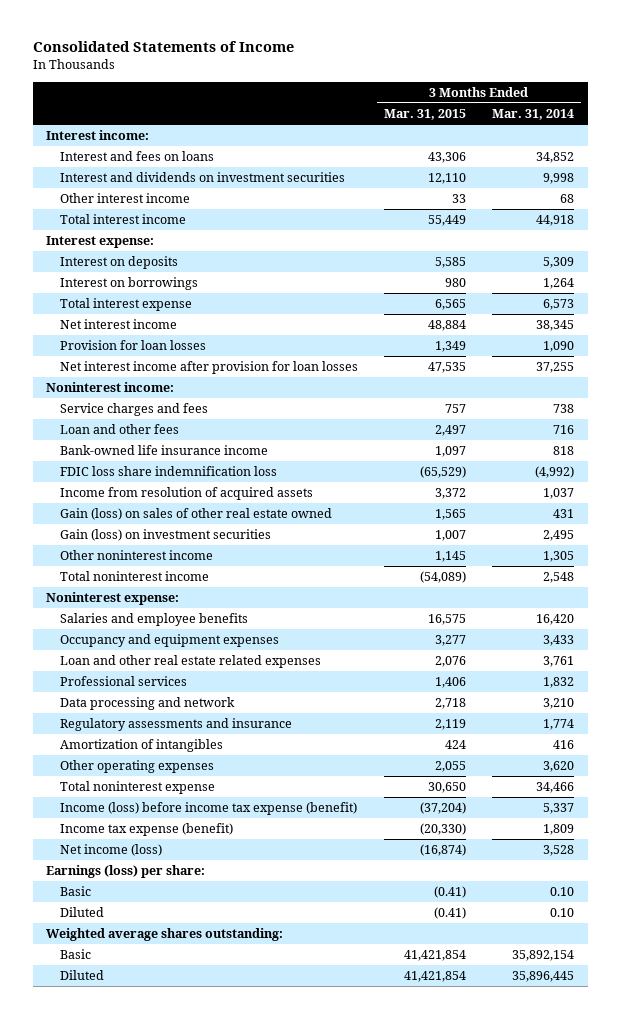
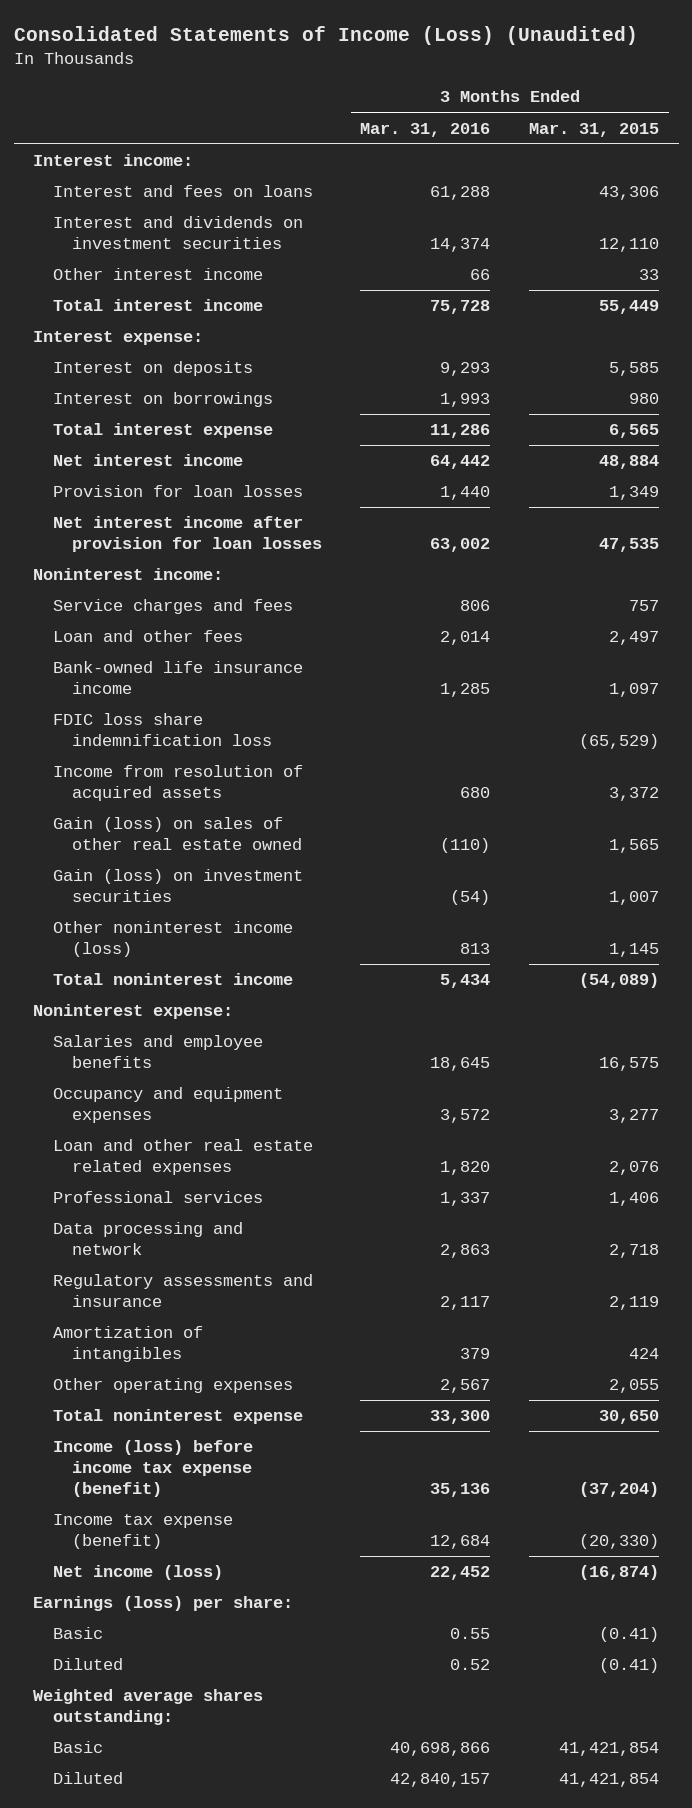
[32,41,294,53] Consolidated Statements of Income -> [13,25,638,45] Consolidated Statements of Income (Loss) (Unaudited)
[492,109,575,121] Mar. 31, 2014 -> none
none -> [360,122,491,137] Mar. 31, 2016
[59,550,213,561] Other noninterest income -> [52,921,293,958] Other noninterest income (loss)

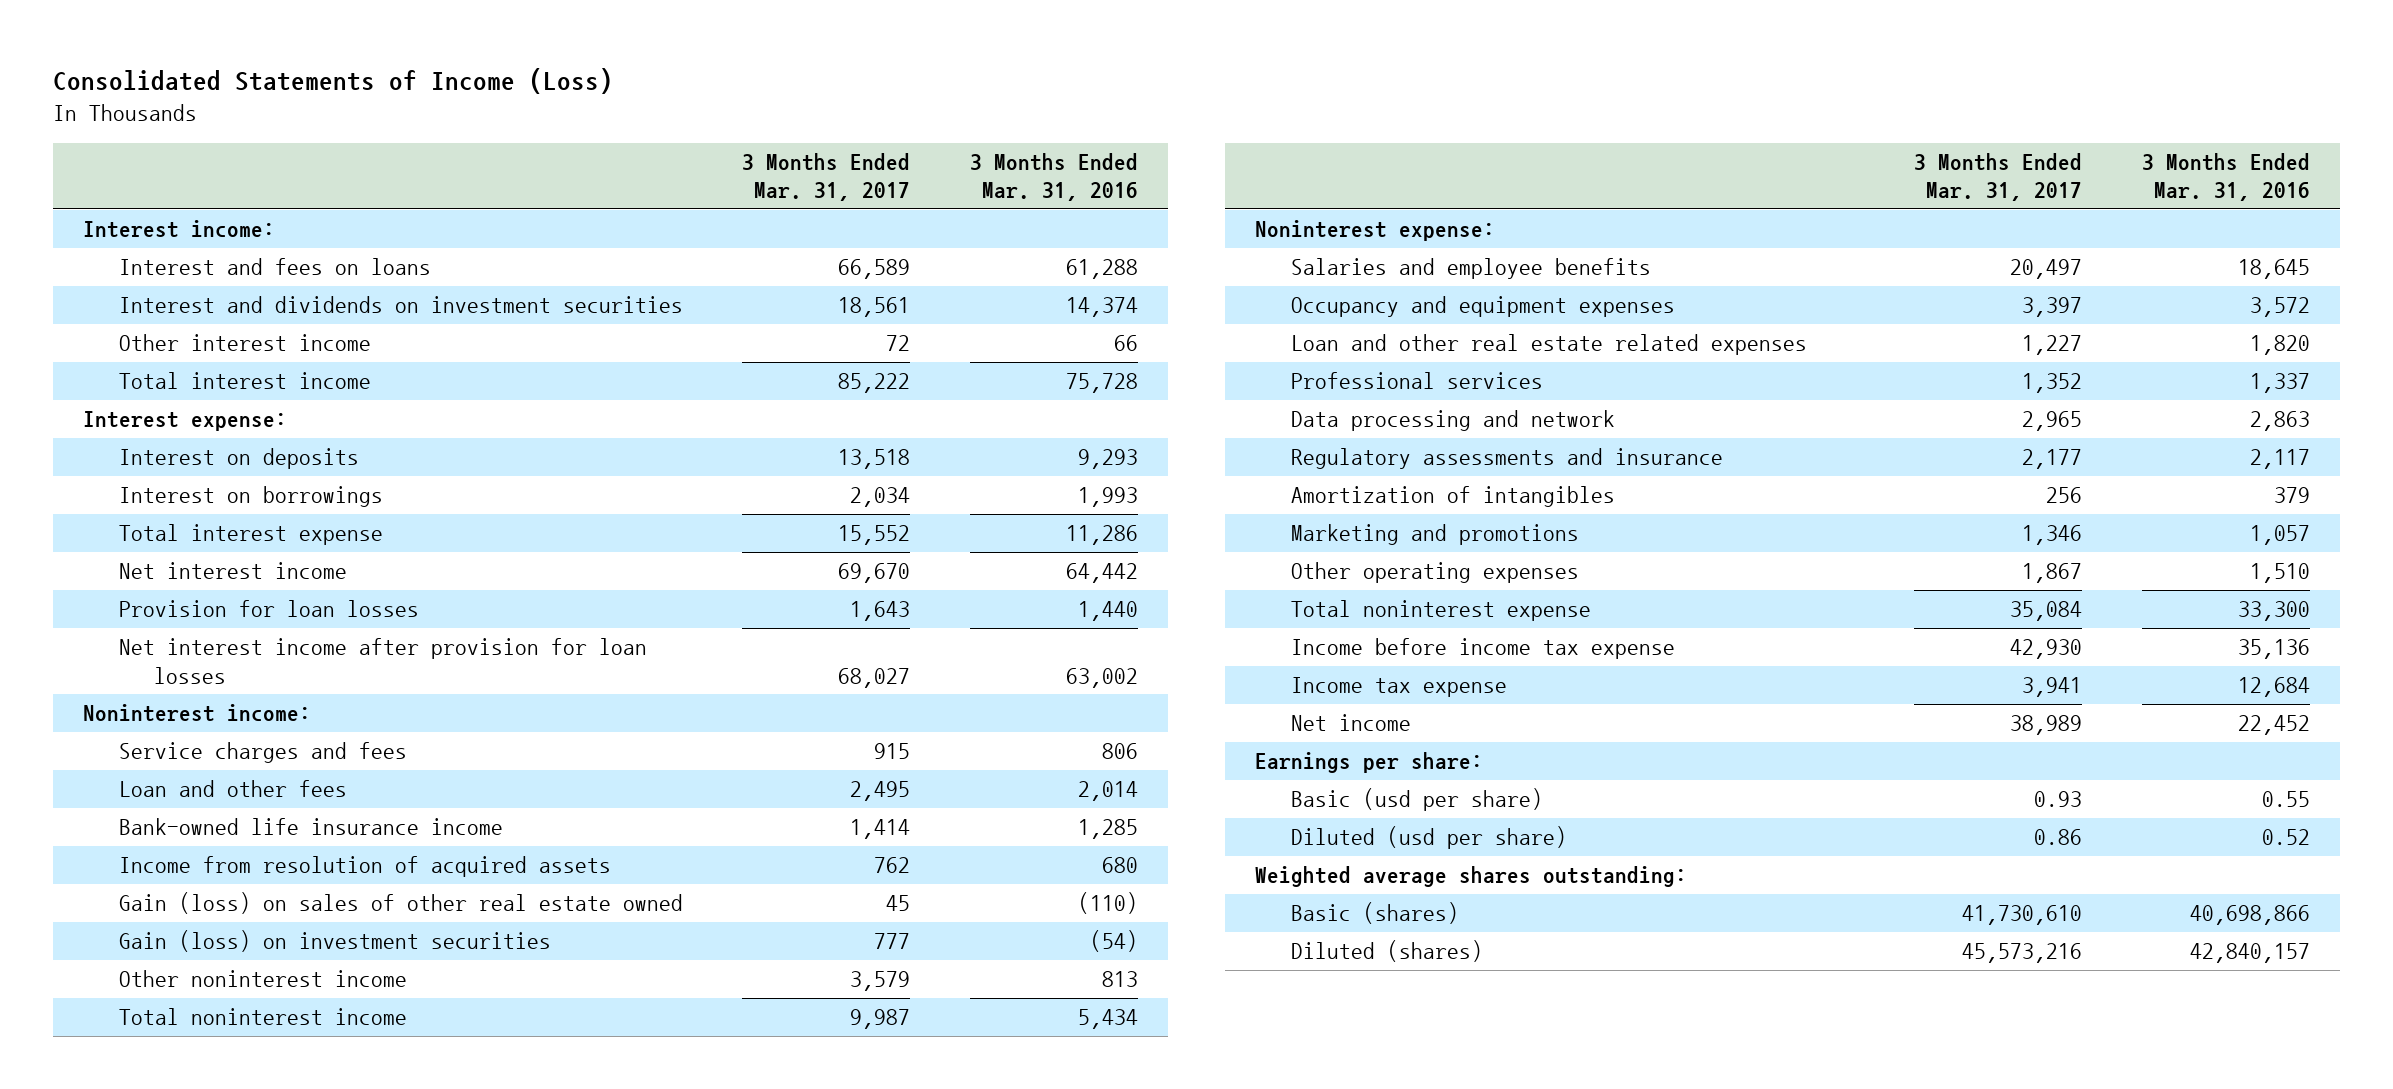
[13,25,638,45] Consolidated Statements of Income (Loss) (Unaudited) -> [53,67,614,94] Consolidated Statements of Income (Loss)
[529,122,660,137] Mar. 31, 2015 -> none
none -> [742,152,911,202] 3 Months Ended Mar. 31, 2017
[52,713,272,747] FDIC loss share indemnification loss -> none
[52,921,293,958] Other noninterest income (loss) -> [118,970,407,988] Other noninterest income
none -> [1290,524,1579,546] Marketing and promotions
[440,1379,491,1394] 2,567 -> [2250,563,2311,584] 1,510
[52,1440,253,1498] Income (loss) before income tax expense (benefit) -> [1290,638,1675,660] Income before income tax expense
[52,1514,233,1550] Income tax expense (benefit) -> [1290,677,1507,698] Income tax expense
[52,1565,223,1581] Net income (loss) -> [1290,714,1411,732] Net income
[33,1596,294,1612] Earnings (loss) per share: -> [1255,752,1484,774] Earnings per share:
[52,1627,103,1640] Basic -> [1290,788,1543,812] Basic (usd per share)
[52,1658,123,1671] Diluted -> [1290,826,1567,850] Diluted (usd per share)
[52,1741,103,1754] Basic -> [1290,902,1459,925] Basic (shares)
[52,1772,123,1785] Diluted -> [1290,940,1483,963] Diluted (shares)

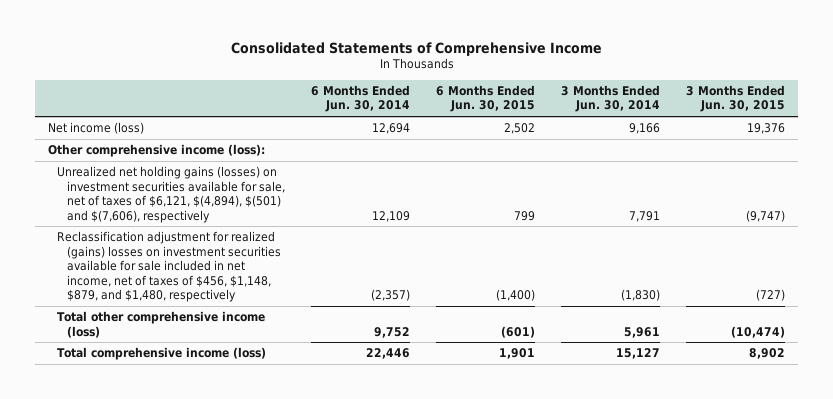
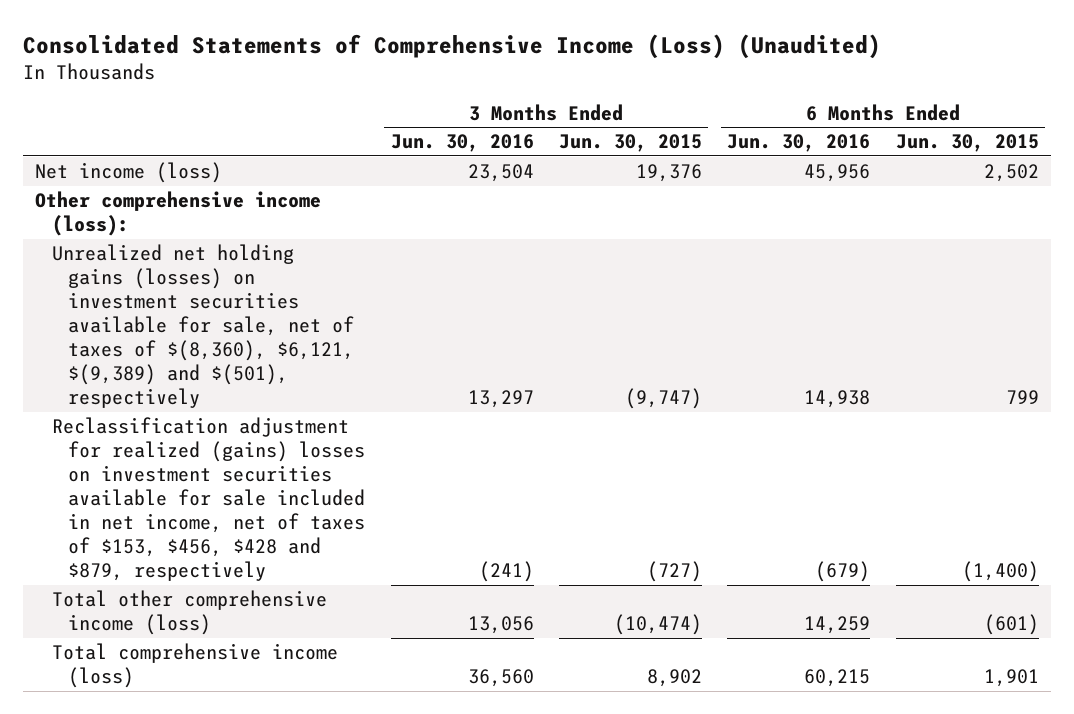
[230,41,602,56] Consolidated Statements of Comprehensive Income -> [22,33,881,59] Consolidated Statements of Comprehensive Income (Loss) (Unaudited)
[311,84,411,113] 6 Months Ended Jun. 30, 2014 -> none
[561,84,661,113] 3 Months Ended Jun. 30, 2014 -> none
none -> [390,134,534,153] Jun. 30, 2016
none -> [727,134,871,153] Jun. 30, 2016
[57,166,286,223] Unrealized net holding gains (losses) on investment securities available for sale, net of taxes of $6,121, $(4,894), $(501) and $(7,606), respectively -> [51,244,355,408] Unrealized net holding gains (losses) on investment securities available for sale, net of taxes of $(8,360), $6,121, $(9,389) and $(501), respectively
[57,231,282,302] Reclassification adjustment for realized (gains) losses on investment securities available for sale included in net income, net of taxes of $456, $1,148, $879, and $1,480, respectively -> [51,417,366,581] Reclassification adjustment for realized (gains) losses on investment securities available for sale included in net income, net of taxes of $153, $456, $428 and $879, respectively

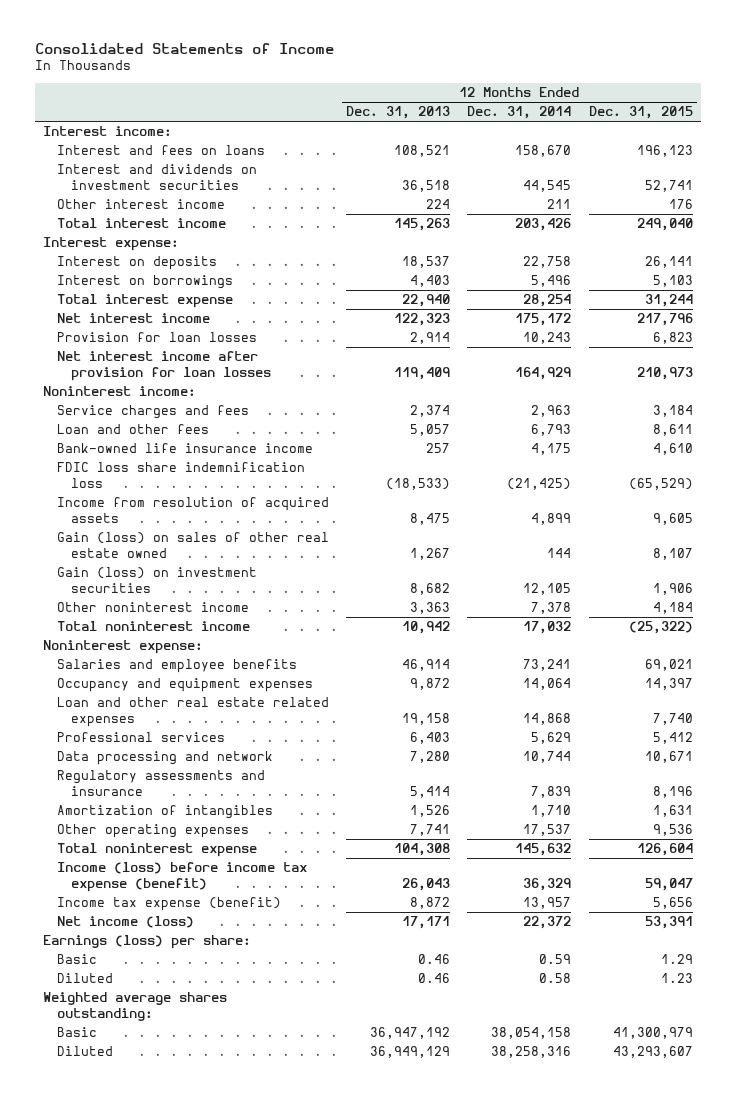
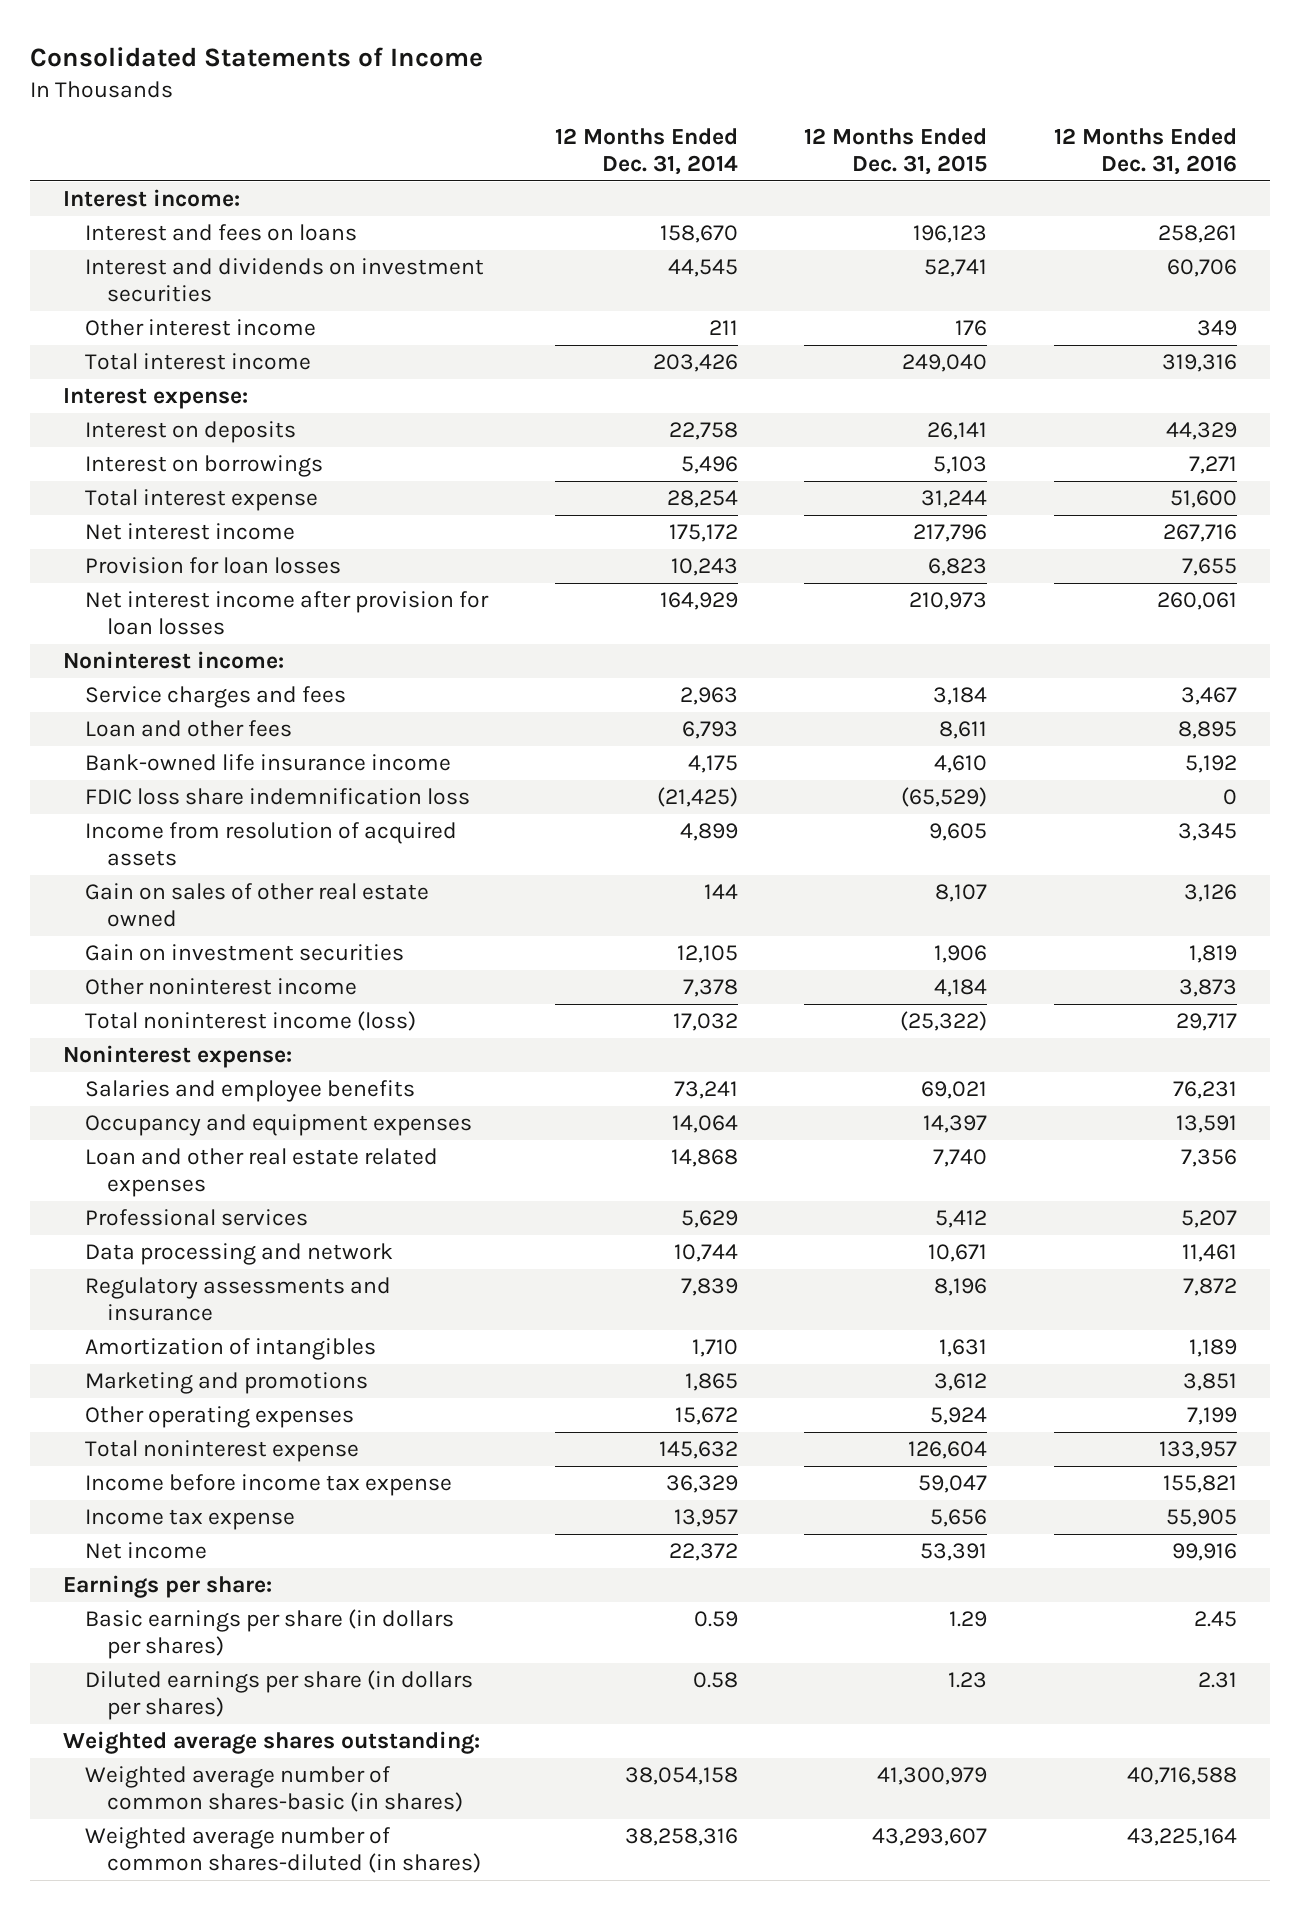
[346,106,451,120] Dec. 31, 2013 -> none
none -> [1053,128,1237,175] 12 Months Ended Dec. 31, 2016
[57,532,330,558] Gain (loss) on sales of other real estate owned -> [84,883,429,928] Gain on sales of other real estate owned
[57,567,258,593] Gain (loss) on investment securities -> [84,944,404,962] Gain on investment securities
[57,621,251,632] Total noninterest income -> [84,1011,416,1032] Total noninterest income (loss)
none -> [84,1372,368,1395] Marketing and promotions
[523,824,572,837] 17,537 -> [674,1407,738,1426] 15,672
[652,824,693,837] 9,536 -> [930,1407,988,1426] 5,924
[57,862,308,892] Income (loss) before income tax expense (benefit) -> [84,1474,452,1497] Income before income tax expense
[57,897,282,912] Income tax expense (benefit) -> [84,1509,295,1531] Income tax expense
[57,916,195,929] Net income (loss) -> [84,1542,207,1560] Net income
[43,935,252,950] Earnings (loss) per share: -> [63,1575,273,1599] Earnings per share:
[57,954,98,965] Basic -> [84,1609,454,1660] Basic earnings per share (in dollars per shares)
[57,973,114,984] Diluted -> [84,1670,473,1721] Diluted earnings per share (in dollars per shares)
[57,1027,98,1038] Basic -> [84,1766,463,1813] Weighted average number of common shares-basic (in shares)
[57,1046,114,1057] Diluted -> [84,1827,481,1874] Weighted average number of common shares-diluted (in shares)

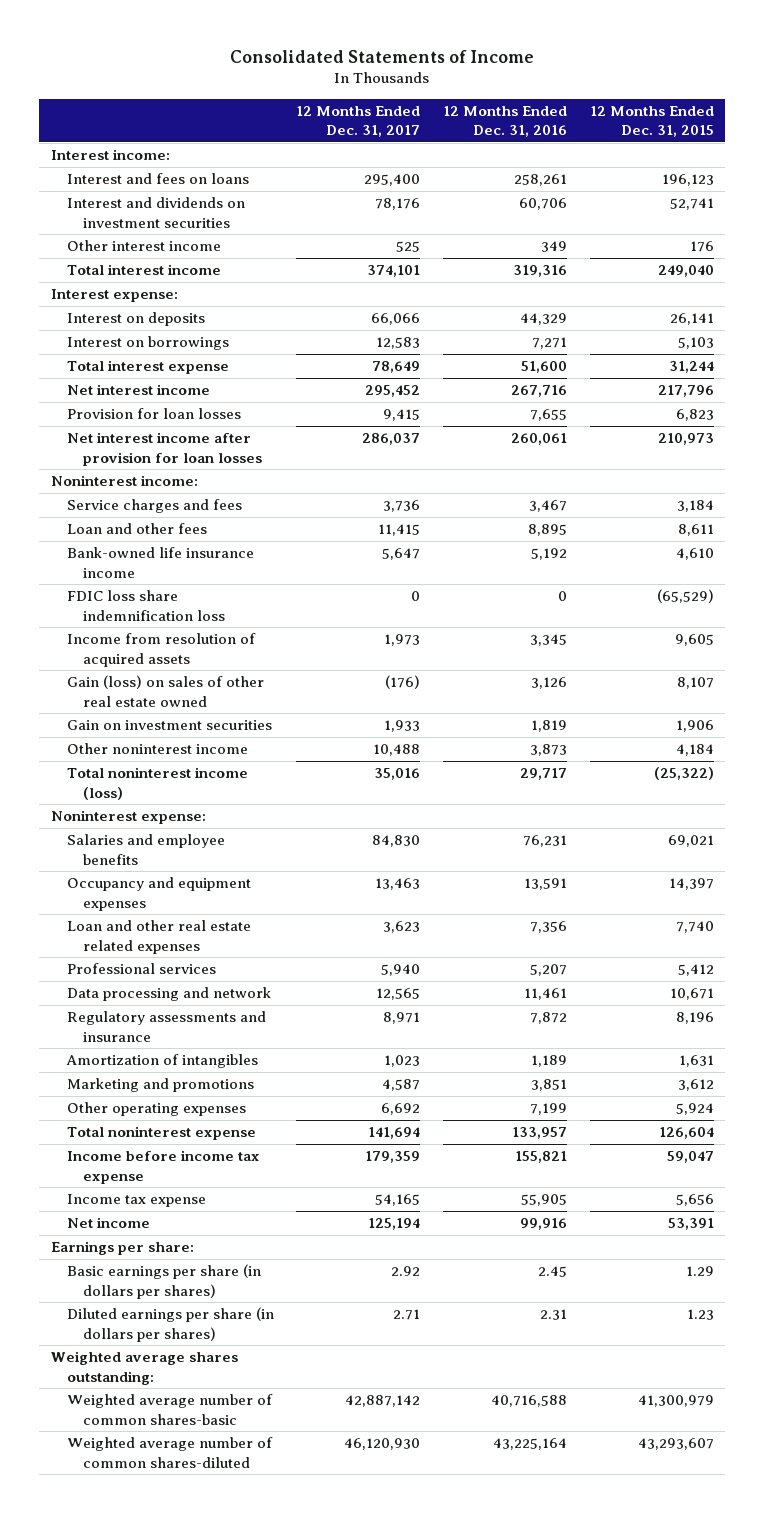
[554,128,738,175] 12 Months Ended Dec. 31, 2014 -> none
none -> [296,105,421,138] 12 Months Ended Dec. 31, 2017
[84,883,429,928] Gain on sales of other real estate owned -> [66,675,264,707] Gain (loss) on sales of other real estate owned
[84,1766,463,1813] Weighted average number of common shares-basic (in shares) -> [66,1394,273,1425] Weighted average number of common shares-basic
[84,1827,481,1874] Weighted average number of common shares-diluted (in shares) -> [66,1437,273,1468] Weighted average number of common shares-diluted

